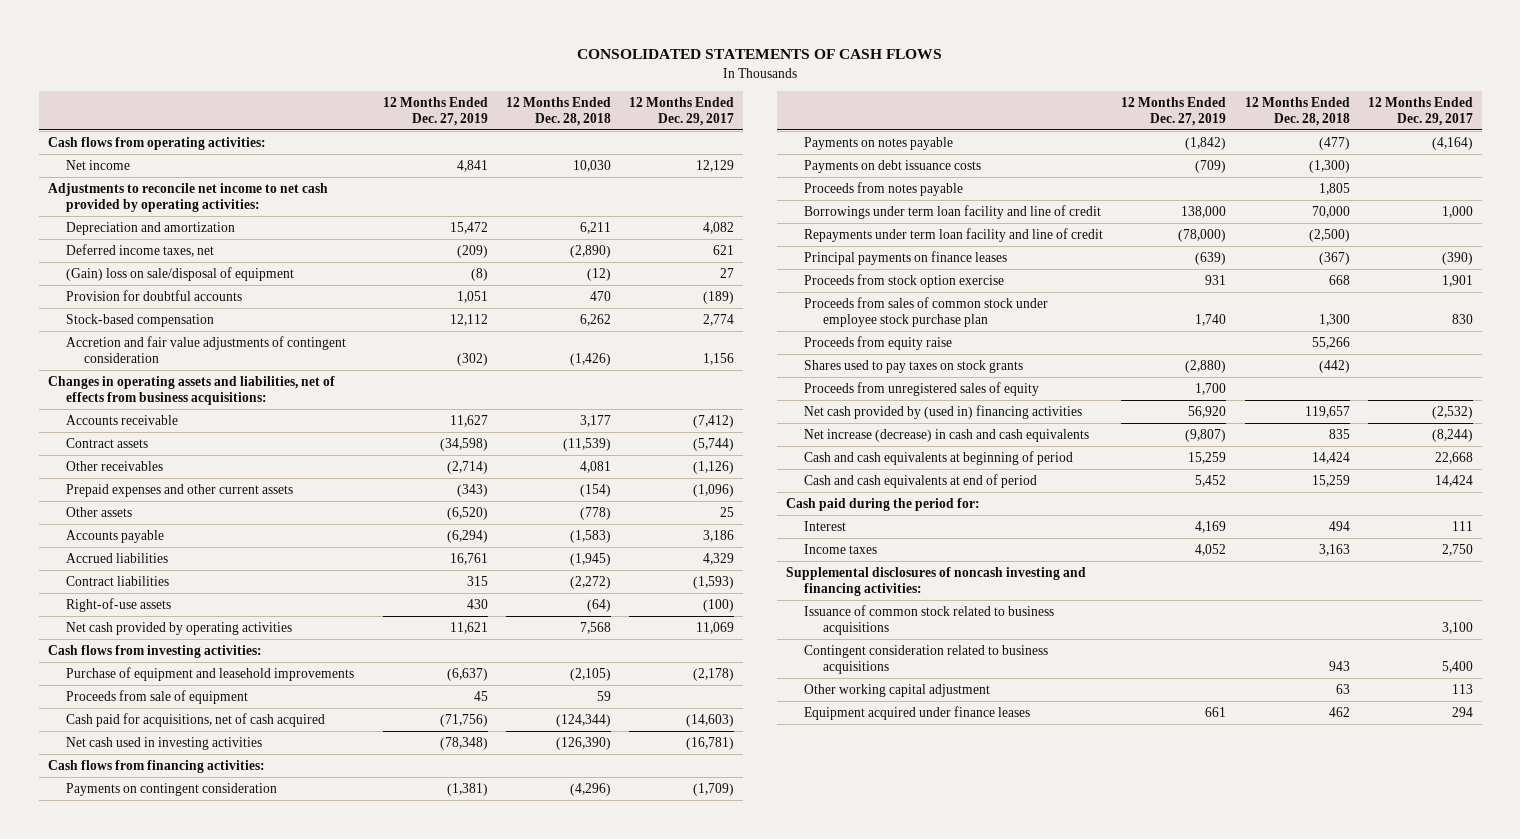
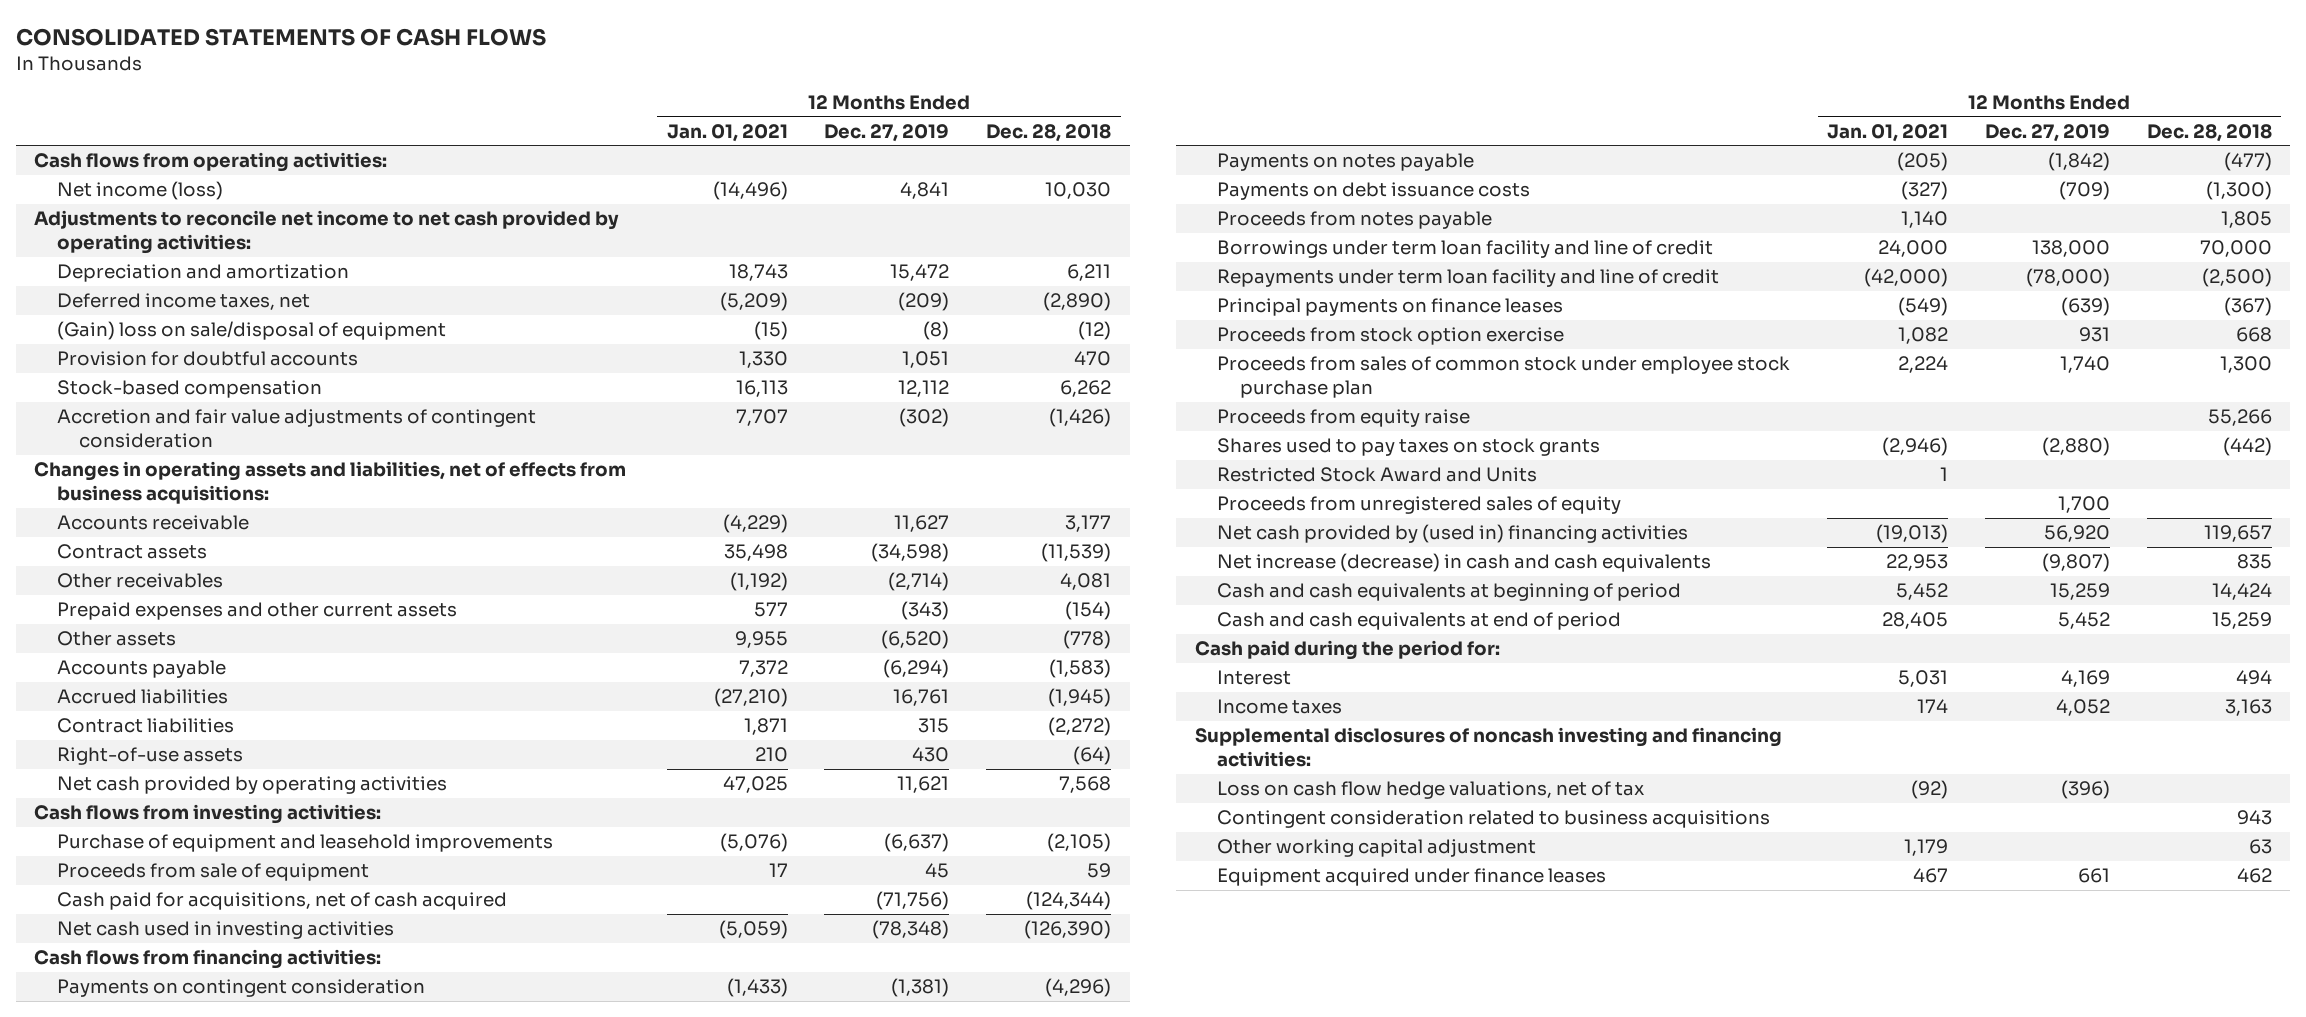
[629,96,735,126] 12 Months Ended Dec. 29, 2017 -> none
none -> [666,123,788,142] Jan. 01, 2021
[65,159,130,170] Net income -> [56,181,223,201] Net income (loss)
none -> [1217,467,1538,483] Restricted Stock Award and Units
[804,604,1055,636] Issuance of common stock related to business acquisitions -> none
none -> [1217,781,1645,800] Loss on cash flow hedge valuations, net of tax

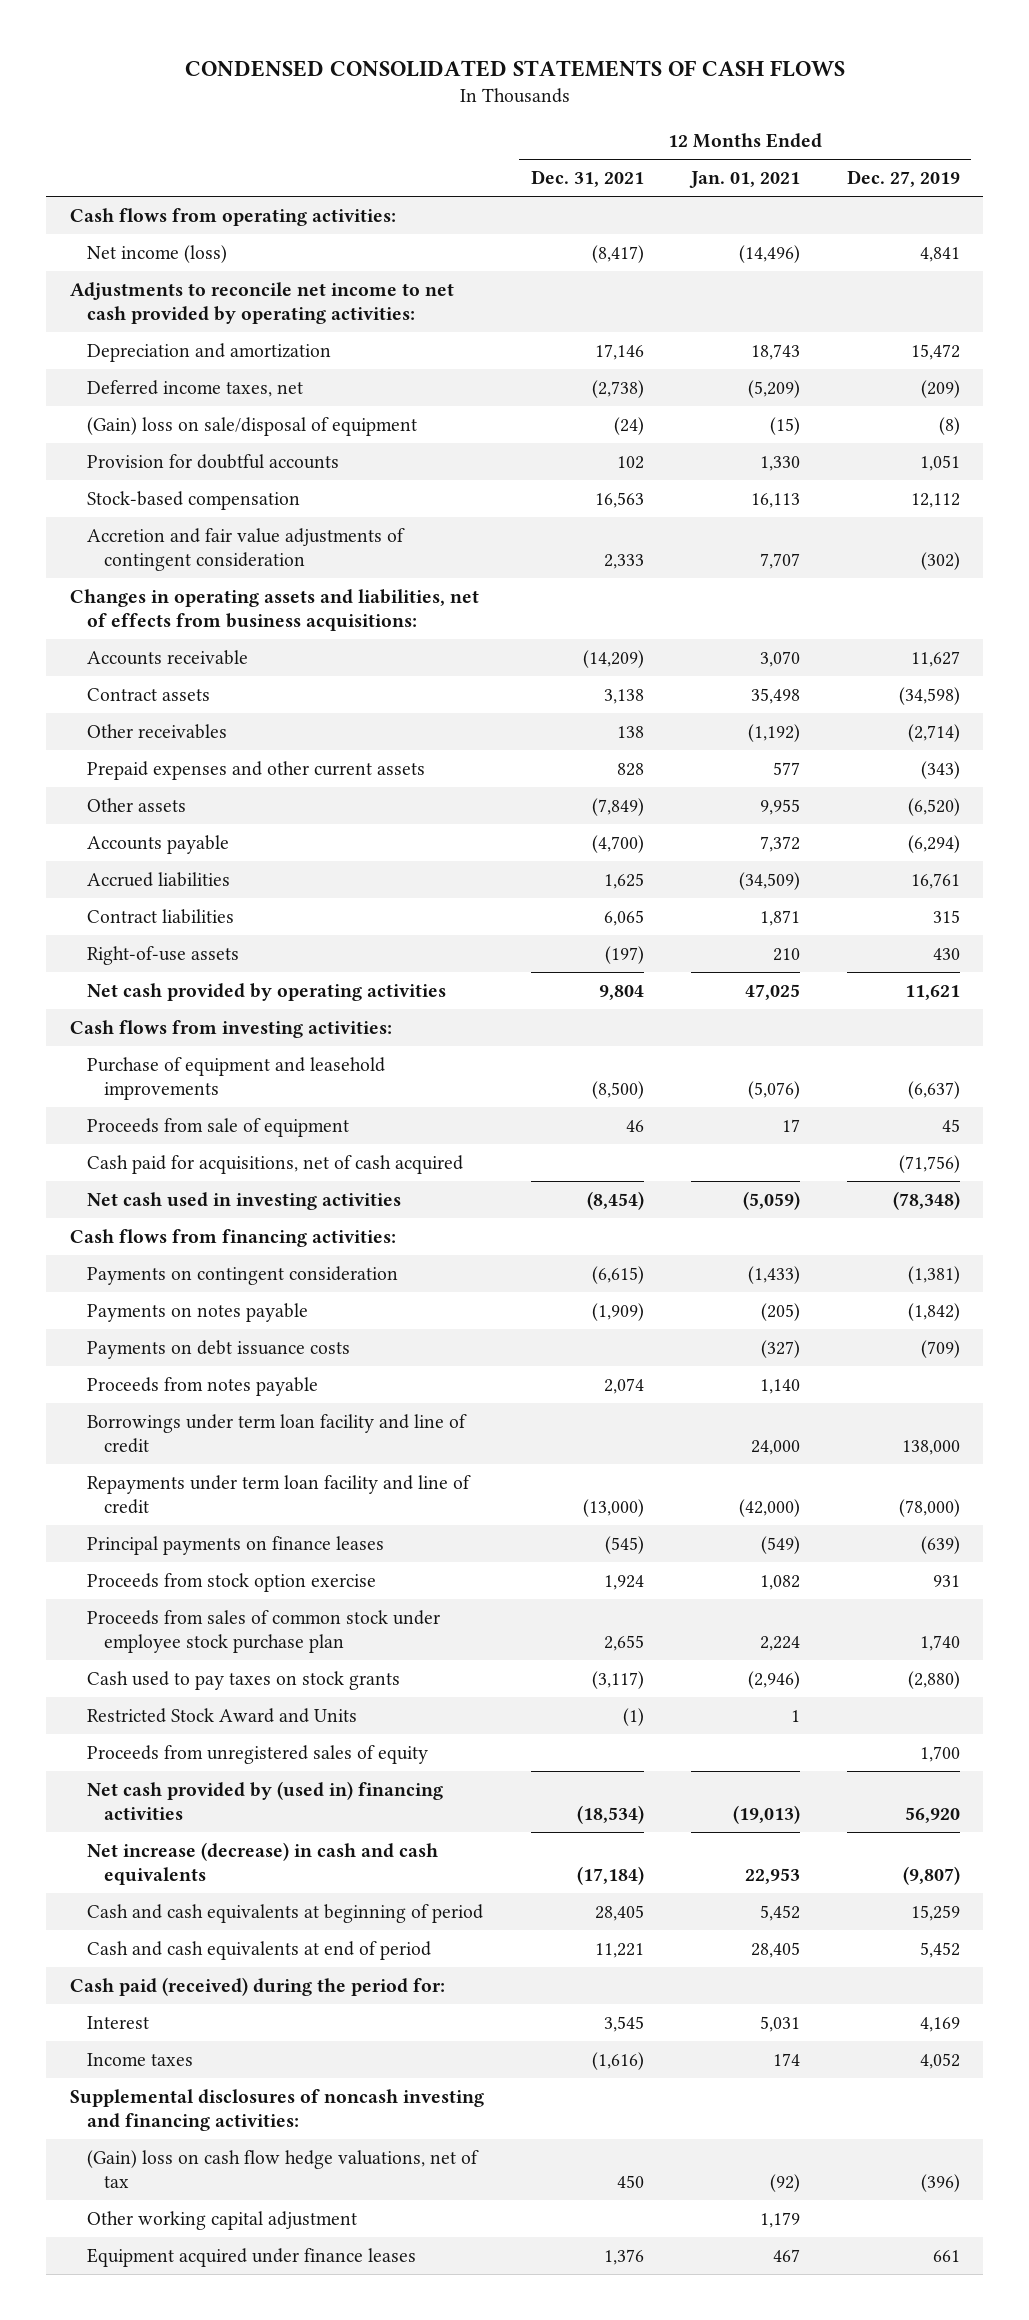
[15,27,546,46] CONSOLIDATED STATEMENTS OF CASH FLOWS -> [184,60,845,78] CONDENSED CONSOLIDATED STATEMENTS OF CASH FLOWS
[986,123,1112,142] Dec. 28, 2018 -> none
none -> [530,169,644,187] Dec. 31, 2021
[722,514,788,534] (4,229) -> [759,650,800,667] 3,070
[713,688,788,708] (27,210) -> [738,871,800,890] (34,509)
[1217,409,1471,428] Proceeds from equity raise -> none
[1217,438,1601,457] Shares used to pay taxes on stock grants -> [86,1670,400,1690] Cash used to pay taxes on stock grants
[1194,640,1500,661] Cash paid during the period for: -> [69,1976,445,1996] Cash paid (received) during the period for:
[1217,810,1771,829] Contingent consideration related to business acquisitions -> none
[1217,781,1645,800] Loss on cash flow hedge valuations, net of tax -> [86,2149,479,2188] (Gain) loss on cash flow hedge valuations, net of tax

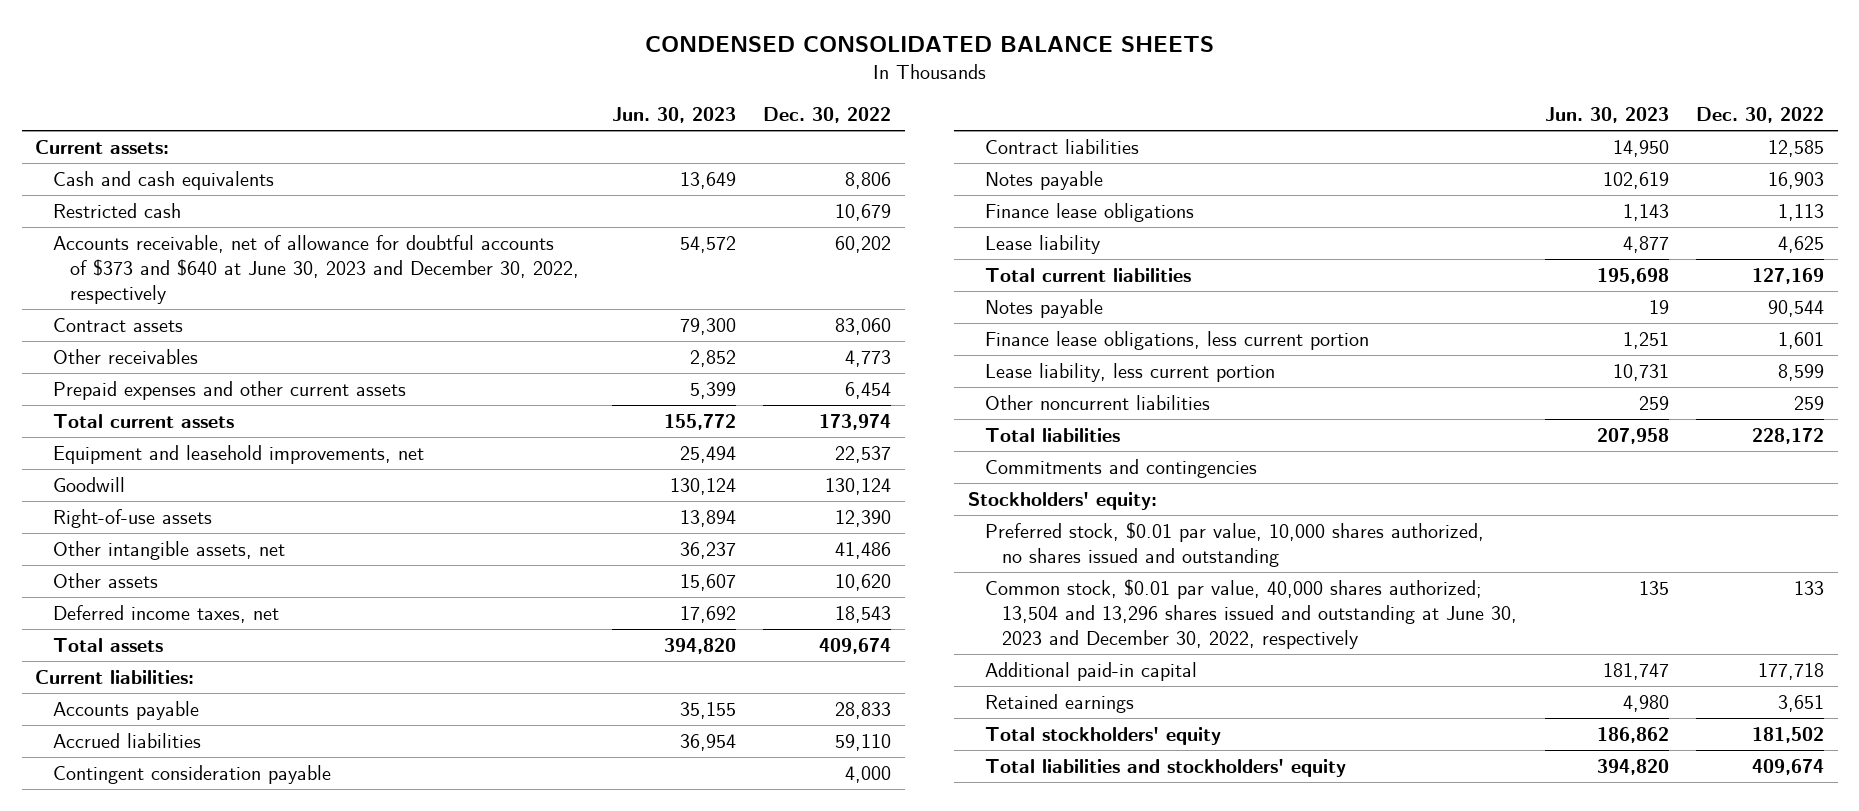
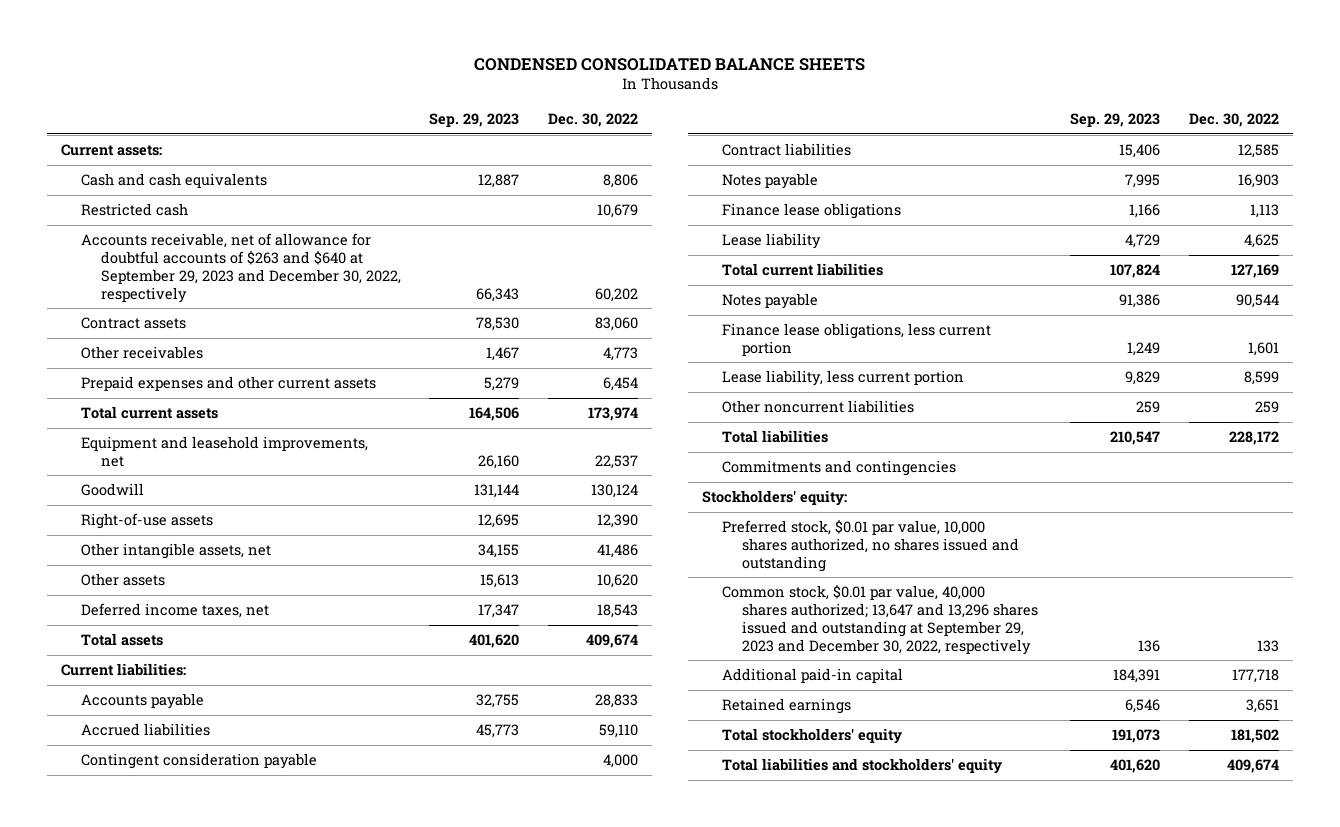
[612,107,737,124] Jun. 30, 2023 -> none
none -> [429,113,520,128] Sep. 29, 2023
[52,234,579,305] Accounts receivable, net of allowance for doubtful accounts of $373 and $640 at June 30, 2023 and December 30, 2022, respectively -> [81,233,401,303] Accounts receivable, net of allowance for doubtful accounts of $263 and $640 at September 29, 2023 and December 30, 2022, respectively
[985,578,1518,650] Common stock, $0.01 par value, 40,000 shares authorized; 13,504 and 13,296 shares issued and outstanding at June 30, 2023 and December 30, 2022, respectively -> [721,585,1038,655] Common stock, $0.01 par value, 40,000 shares authorized; 13,647 and 13,296 shares issued and outstanding at September 29, 2023 and December 30, 2022, respectively

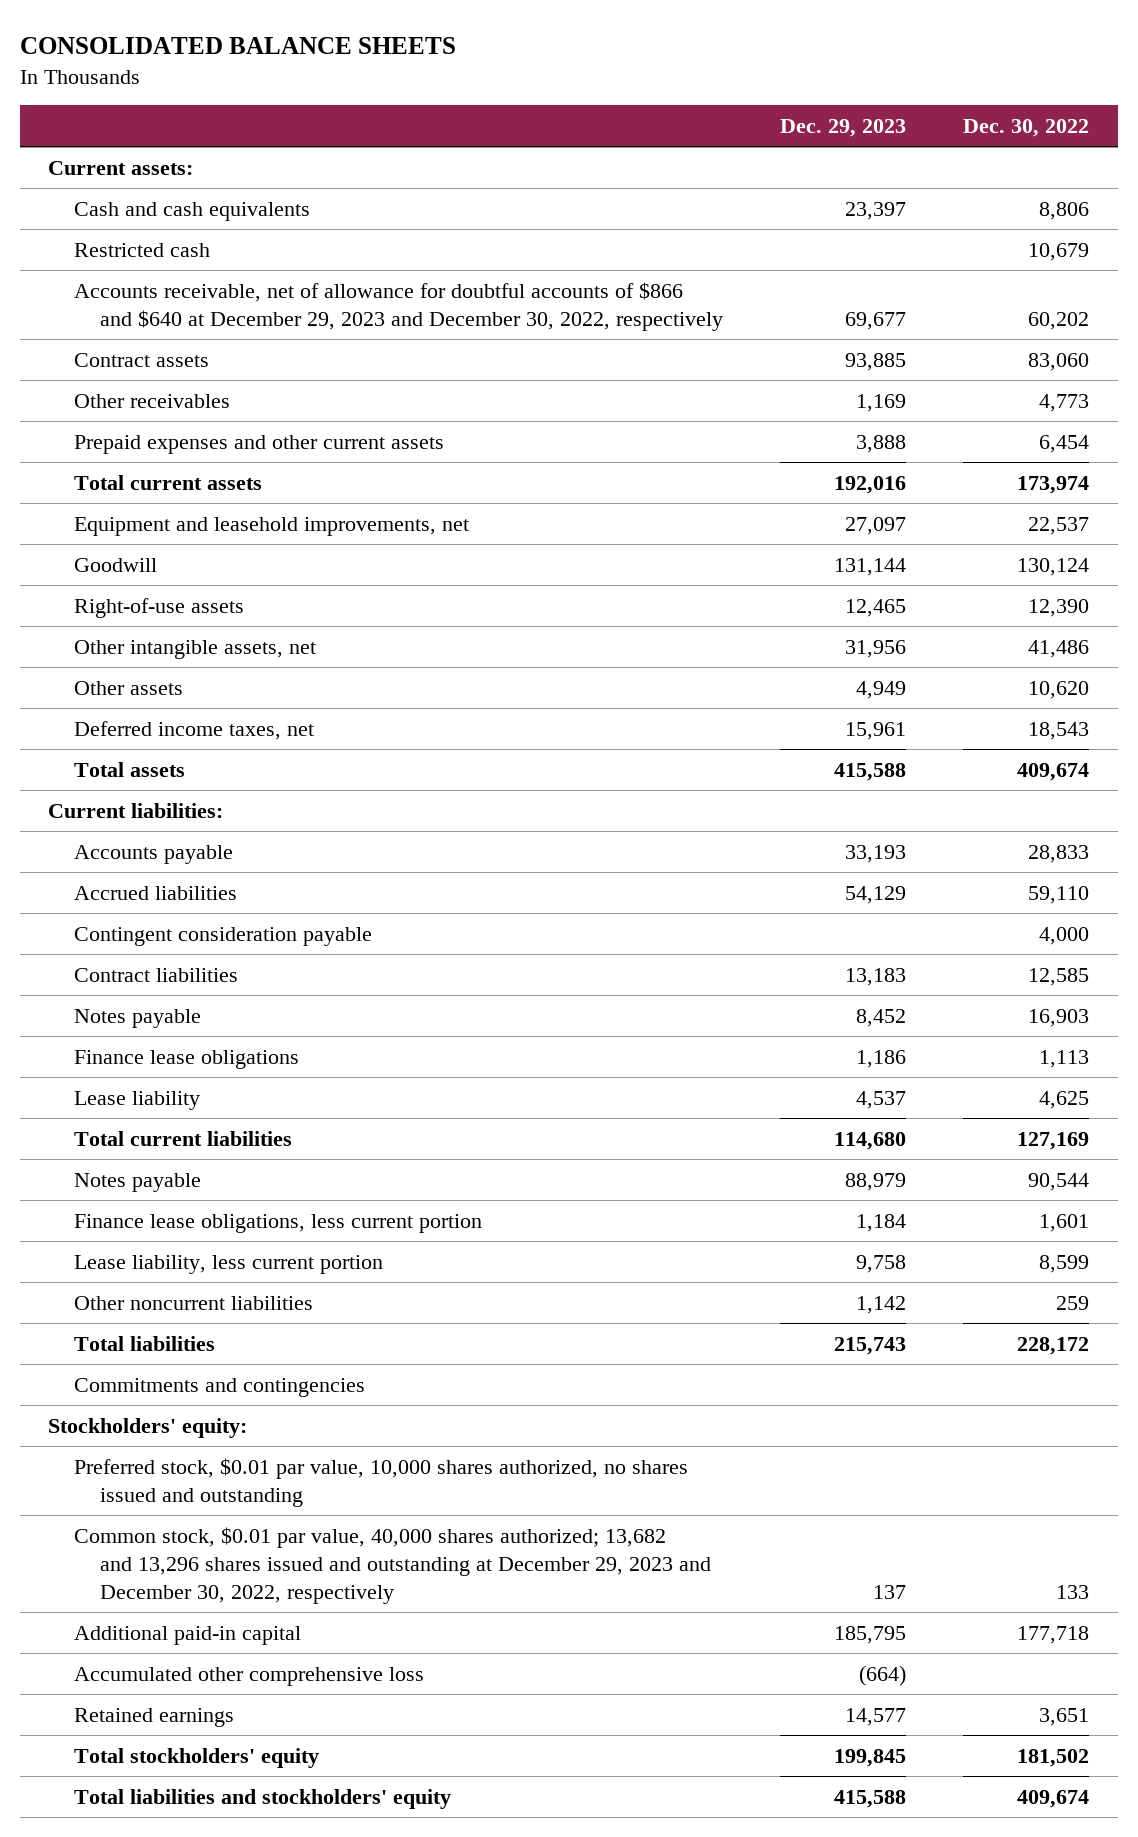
[474,57,866,71] CONDENSED CONSOLIDATED BALANCE SHEETS -> [20,37,457,55] CONSOLIDATED BALANCE SHEETS
[429,113,520,128] Sep. 29, 2023 -> none
none -> [780,119,907,138] Dec. 29, 2023
[81,233,401,303] Accounts receivable, net of allowance for doubtful accounts of $263 and $640 at September 29, 2023 and December 30, 2022, respectively -> [74,281,724,331] Accounts receivable, net of allowance for doubtful accounts of $866 and $640 at December 29, 2023 and December 30, 2022, respectively
[721,585,1038,655] Common stock, $0.01 par value, 40,000 shares authorized; 13,647 and 13,296 shares issued and outstanding at September 29, 2023 and December 30, 2022, respectively -> [74,1526,712,1604] Common stock, $0.01 par value, 40,000 shares authorized; 13,682 and 13,296 shares issued and outstanding at December 29, 2023 and December 30, 2022, respectively
none -> [74,1666,425,1686] Accumulated other comprehensive loss

